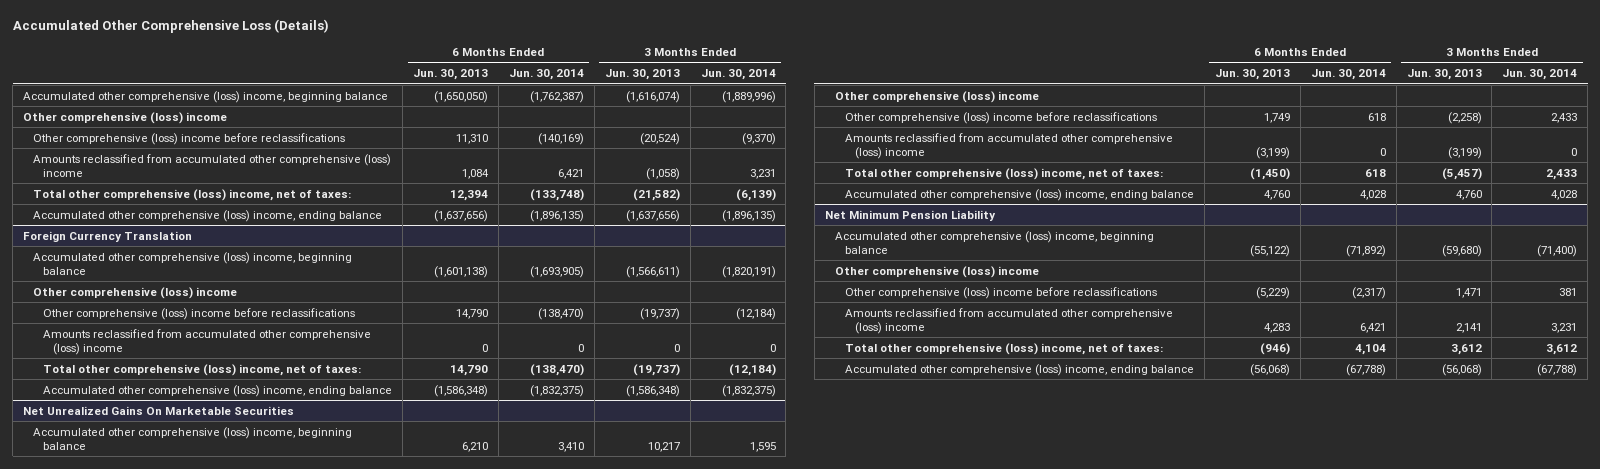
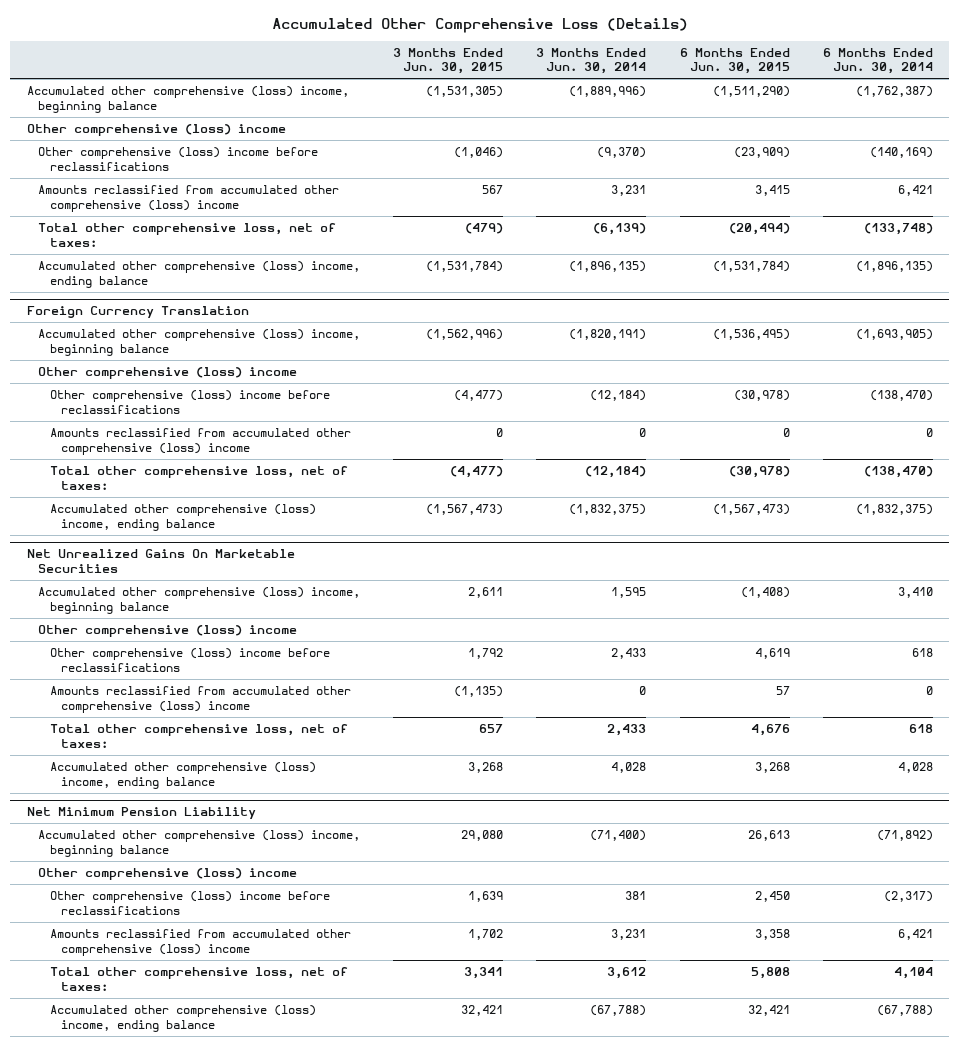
[412,69,488,81] Jun. 30, 2013 -> none
[604,69,680,81] Jun. 30, 2013 -> none
none -> [393,47,504,75] 3 Months Ended Jun. 30, 2015
none -> [679,47,790,75] 6 Months Ended Jun. 30, 2015
[32,188,351,201] Total other comprehensive (loss) income, net of taxes: -> [38,223,337,247] Total other comprehensive loss, net of taxes:
[42,363,361,376] Total other comprehensive (loss) income, net of taxes: -> [49,466,348,490] Total other comprehensive loss, net of taxes:
[844,167,1163,180] Total other comprehensive (loss) income, net of taxes: -> [49,724,348,748] Total other comprehensive loss, net of taxes:
[844,342,1163,355] Total other comprehensive (loss) income, net of taxes: -> [49,967,348,991] Total other comprehensive loss, net of taxes:

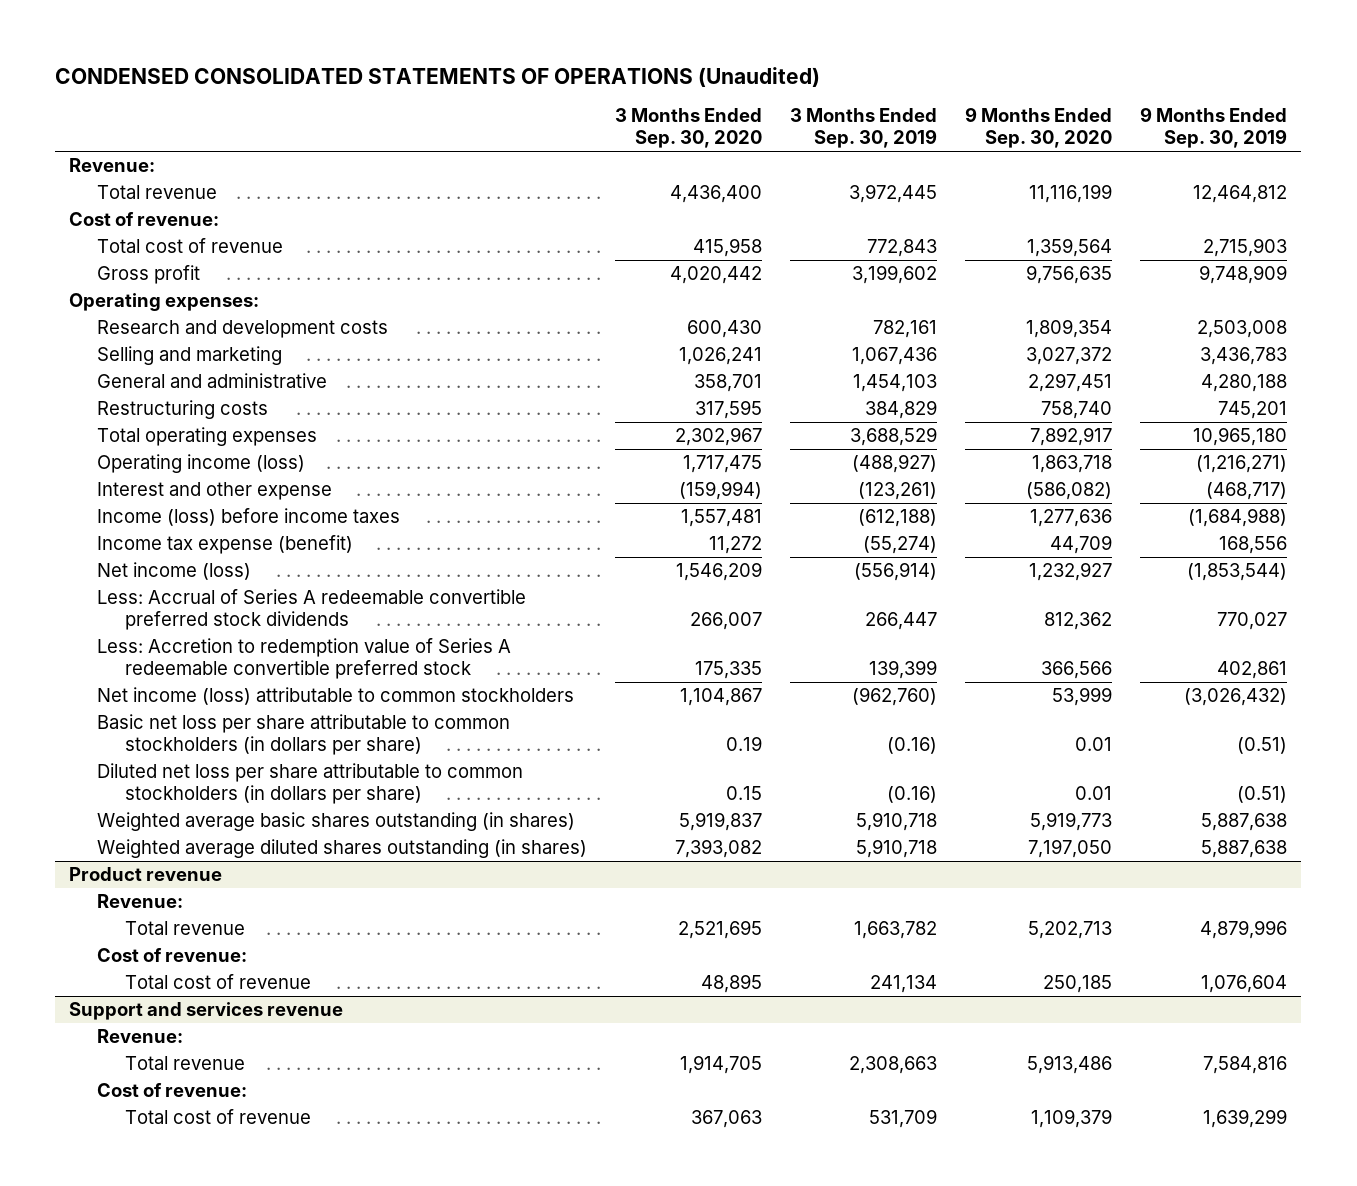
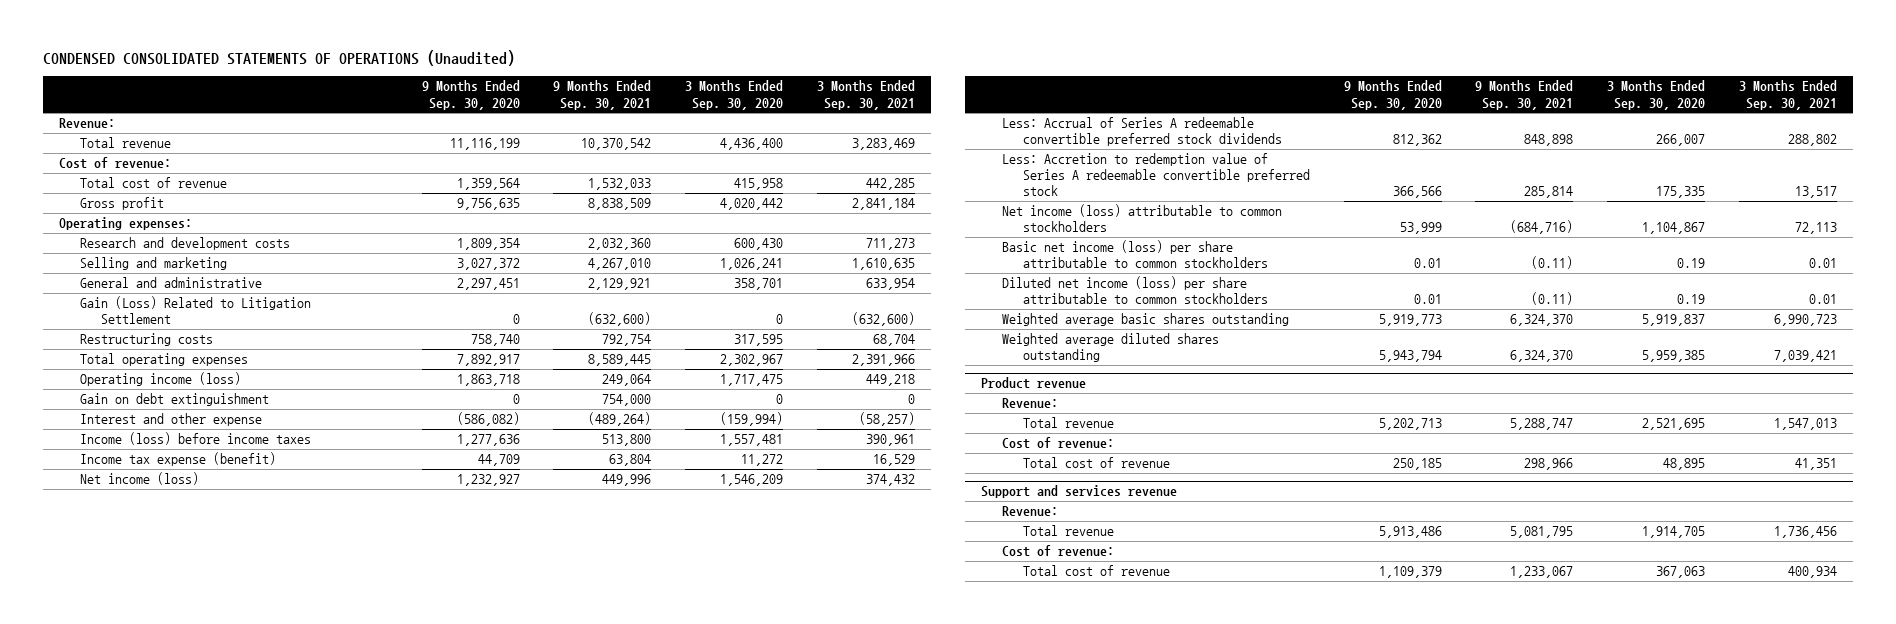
[790,108,938,149] 3 Months Ended Sep. 30, 2019 -> none
[1140,107,1288,149] 9 Months Ended Sep. 30, 2019 -> none
none -> [553,80,652,110] 9 Months Ended Sep. 30, 2021
none -> [816,80,915,110] 3 Months Ended Sep. 30, 2021
none -> [80,296,312,325] Gain (Loss) Related to Litigation Settlement
none -> [80,393,270,407] Gain on debt extinguishment
[96,714,510,756] Basic net loss per share attributable to common stockholders (in dollars per share) -> [1002,240,1268,269] Basic net income (loss) per share attributable to common stockholders
[96,763,523,805] Diluted net loss per share attributable to common stockholders (in dollars per share) -> [1002,276,1268,305] Diluted net income (loss) per share attributable to common stockholders
[726,786,763,801] 0.15 -> [1676,294,1705,305] 0.19
[96,812,575,832] Weighted average basic shares outstanding (in shares) -> [1002,313,1290,327] Weighted average basic shares outstanding
[96,839,587,859] Weighted average diluted shares outstanding (in shares) -> [1002,333,1220,363] Weighted average diluted shares outstanding
[675,839,763,859] 7,393,082 -> [1641,350,1705,363] 5,959,385
[1028,839,1113,859] 7,197,050 -> [1378,350,1442,363] 5,943,794

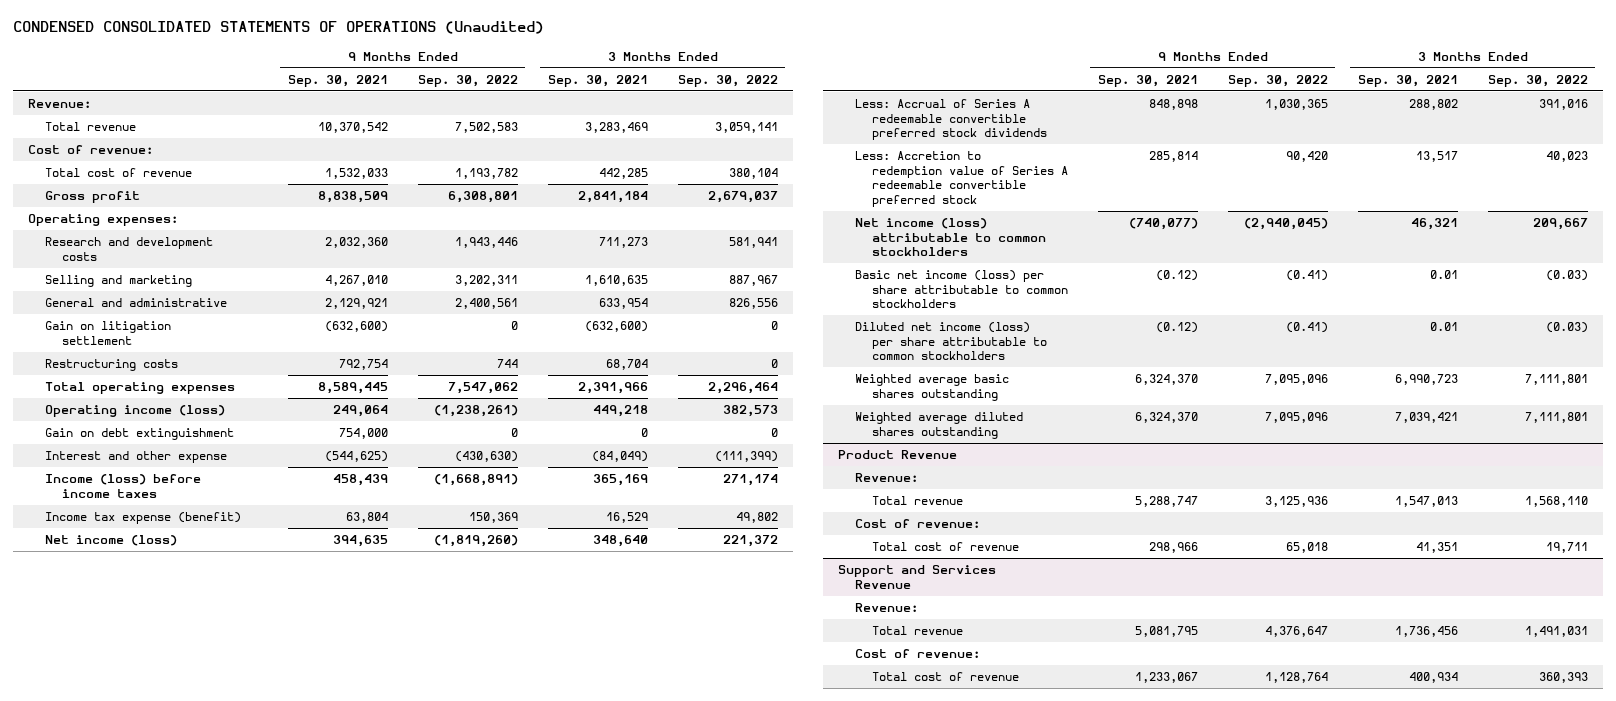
[421,80,520,110] 9 Months Ended Sep. 30, 2020 -> none
[684,80,783,110] 3 Months Ended Sep. 30, 2020 -> none
none -> [417,74,518,87] Sep. 30, 2022
none -> [677,74,778,87] Sep. 30, 2022
[80,296,312,325] Gain (Loss) Related to Litigation Settlement -> [45,321,172,345] Gain on litigation settlement
[588,412,652,427] (489,264) -> [324,451,388,463] (544,625)
[858,412,915,427] (58,257) -> [591,451,648,463] (84,049)
[602,434,652,447] 513,800 -> [332,474,388,487] 458,439
[865,434,915,447] 390,961 -> [592,474,648,487] 365,169
[602,474,652,487] 449,996 -> [332,535,388,548] 394,635
[865,474,915,487] 374,432 -> [592,535,648,548] 348,640
[1510,220,1574,235] (684,716) -> [1128,218,1198,231] (740,077)
[1794,222,1837,235] 72,113 -> [1410,218,1458,231] 46,321
[1531,256,1574,270] (0.11) -> [1155,270,1198,282] (0.12)
[1531,292,1574,306] (0.11) -> [1155,322,1198,334] (0.12)
[981,377,1087,390] Product revenue -> [838,450,958,460] Product Revenue
[981,485,1178,499] Support and services revenue -> [838,565,997,589] Support and Services Revenue

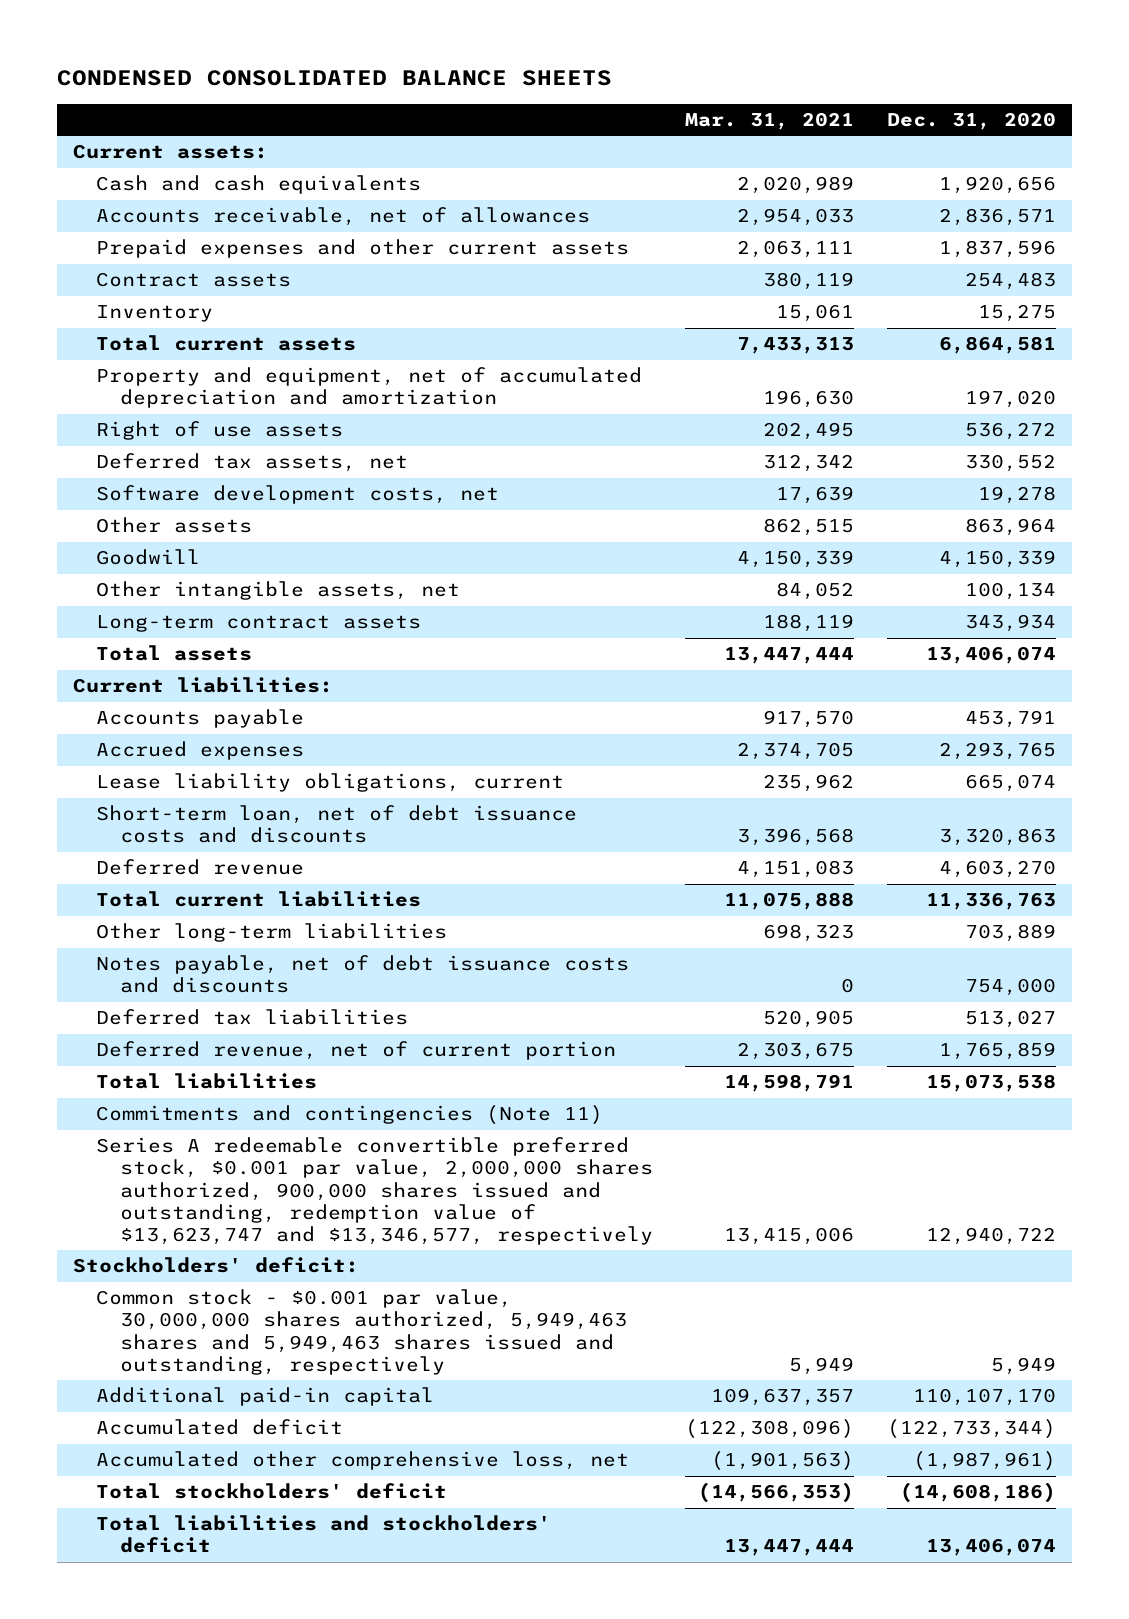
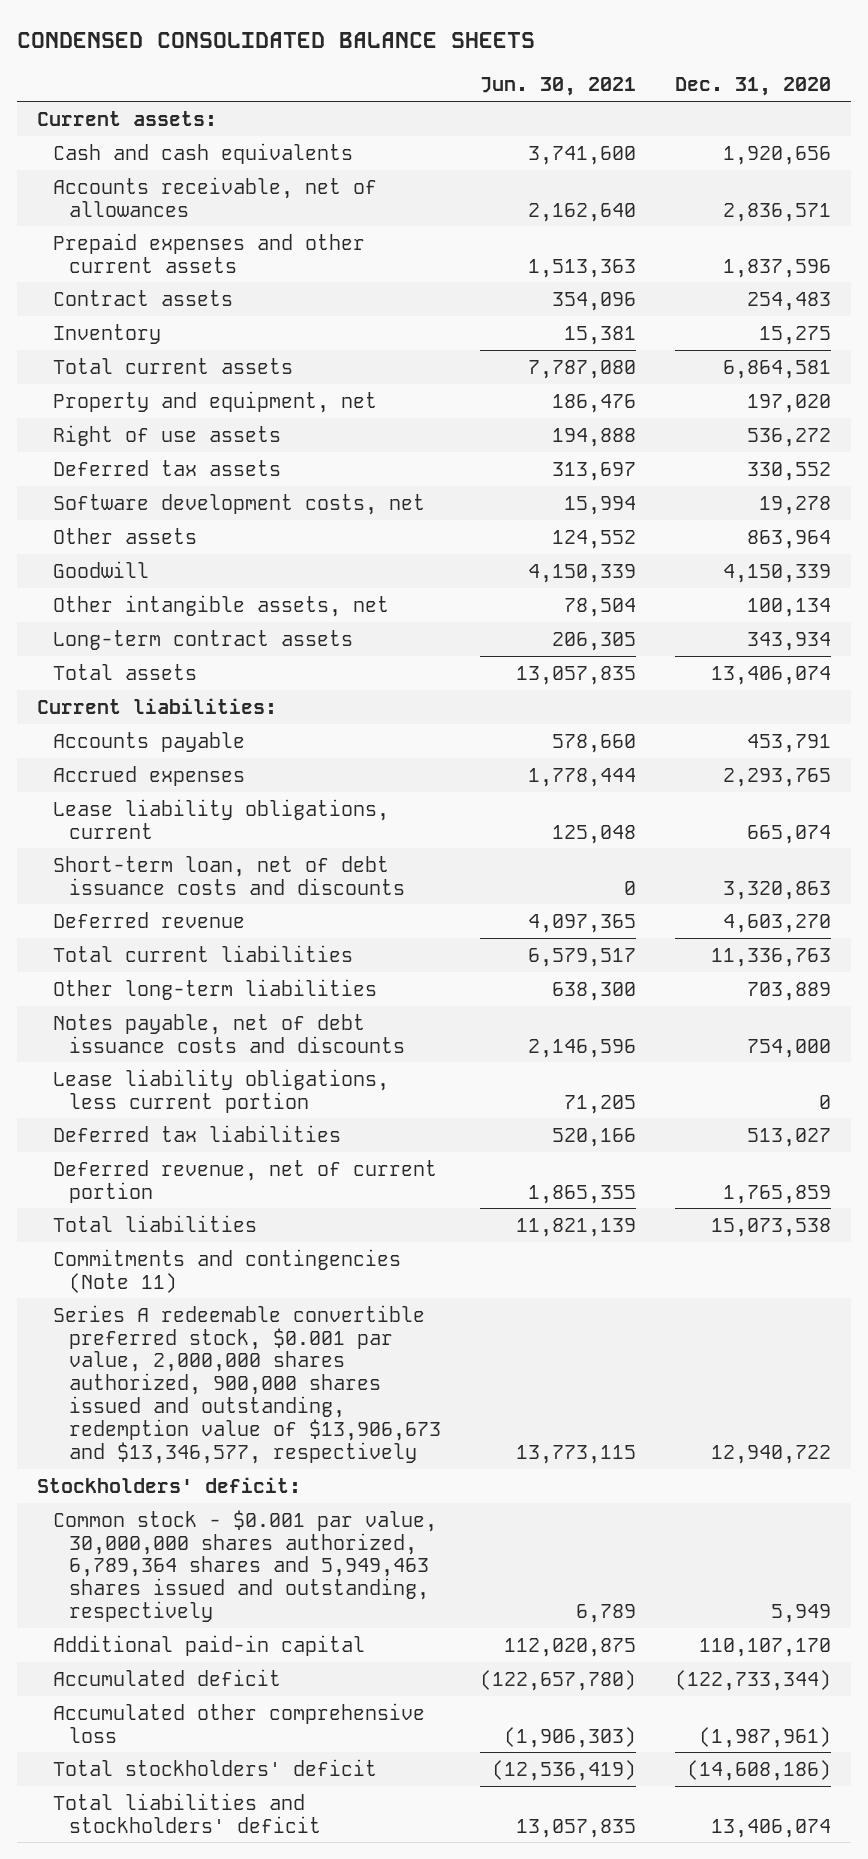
[685,112,855,131] Mar. 31, 2021 -> none
none -> [480,77,637,97] Jun. 30, 2021
[96,367,643,409] Property and equipment, net of accumulated depreciation and amortization -> [53,390,378,413] Property and equipment, net
[96,453,409,473] Deferred tax assets, net -> [53,459,282,476] Deferred tax assets
none -> [53,1068,390,1113] Lease liability obligations, less current portion
[96,1137,653,1245] Series A redeemable convertible preferred stock, $0.001 par value, 2,000,000 shares authorized, 900,000 shares issued and outstanding, redemption value of $13,623,747 and $13,346,577, respectively -> [53,1304,442,1464] Series A redeemable convertible preferred stock, $0.001 par value, 2,000,000 shares authorized, 900,000 shares issued and outstanding, redemption value of $13,906,673 and $13,346,577, respectively
[96,1289,627,1375] Common stock - $0.001 par value, 30,000,000 shares authorized, 5,949,463 shares and 5,949,463 shares issued and outstanding, respectively -> [53,1509,438,1623] Common stock - $0.001 par value, 30,000,000 shares authorized, 6,789,364 shares and 5,949,463 shares issued and outstanding, respectively
[96,1451,630,1471] Accumulated other comprehensive loss, net -> [53,1702,426,1743] Accumulated other comprehensive loss

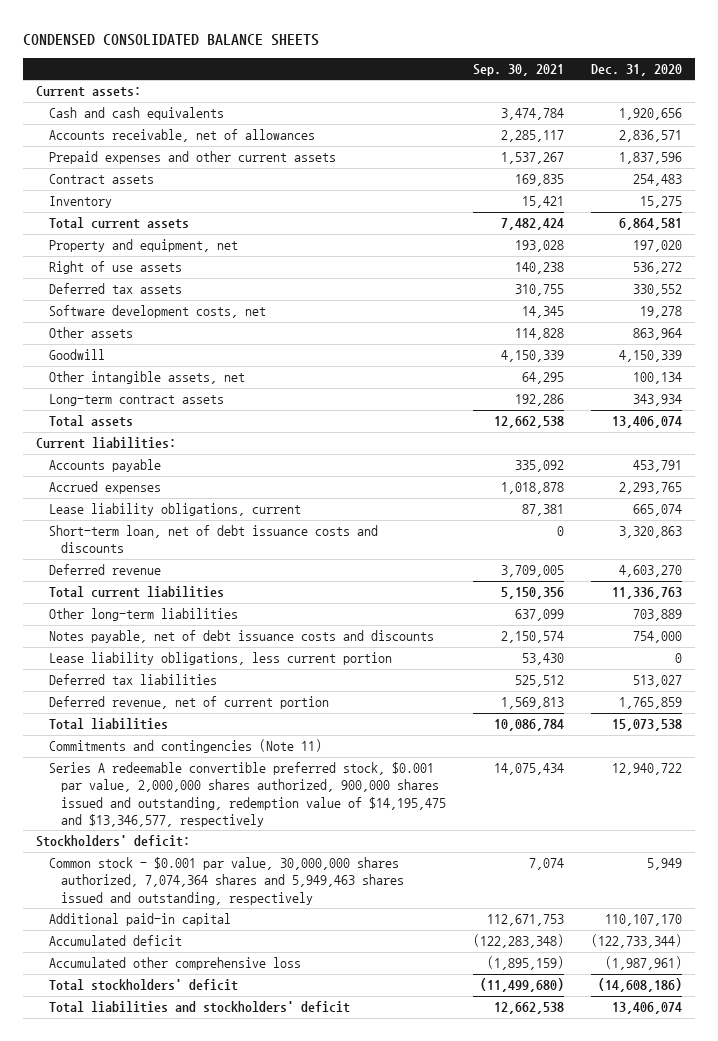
[480,77,637,97] Jun. 30, 2021 -> none
none -> [472,63,564,76] Sep. 30, 2021
[53,1304,442,1464] Series A redeemable convertible preferred stock, $0.001 par value, 2,000,000 shares authorized, 900,000 shares issued and outstanding, redemption value of $13,906,673 and $13,346,577, respectively -> [48,762,447,827] Series A redeemable convertible preferred stock, $0.001 par value, 2,000,000 shares authorized, 900,000 shares issued and outstanding, redemption value of $14,195,475 and $13,346,577, respectively
[53,1509,438,1623] Common stock - $0.001 par value, 30,000,000 shares authorized, 6,789,364 shares and 5,949,463 shares issued and outstanding, respectively -> [48,857,405,905] Common stock - $0.001 par value, 30,000,000 shares authorized, 7,074,364 shares and 5,949,463 shares issued and outstanding, respectively

